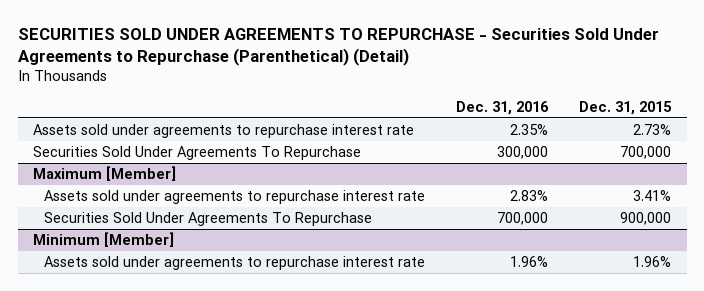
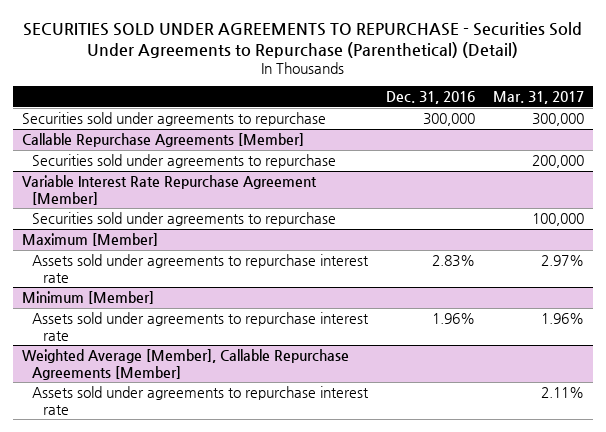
[579,100,673,115] Dec. 31, 2015 -> none
none -> [493,91,585,105] Mar. 31, 2017
[33,124,415,139] Assets sold under agreements to repurchase interest rate -> none
[33,146,362,161] Securities Sold Under Agreements To Repurchase -> [21,111,326,126] Securities sold under agreements to repurchase
none -> [21,132,304,147] Callable Repurchase Agreements [Member]
none -> [32,153,337,168] Securities sold under agreements to repurchase
none -> [21,174,317,205] Variable Interest Rate Repurchase Agreement [Member]
none -> [32,211,337,226] Securities sold under agreements to repurchase
[43,212,372,227] Securities Sold Under Agreements To Repurchase -> none
none -> [21,348,349,380] Weighted Average [Member], Callable Repurchase Agreements [Member]
none -> [32,385,370,415] Assets sold under agreements to repurchase interest rate

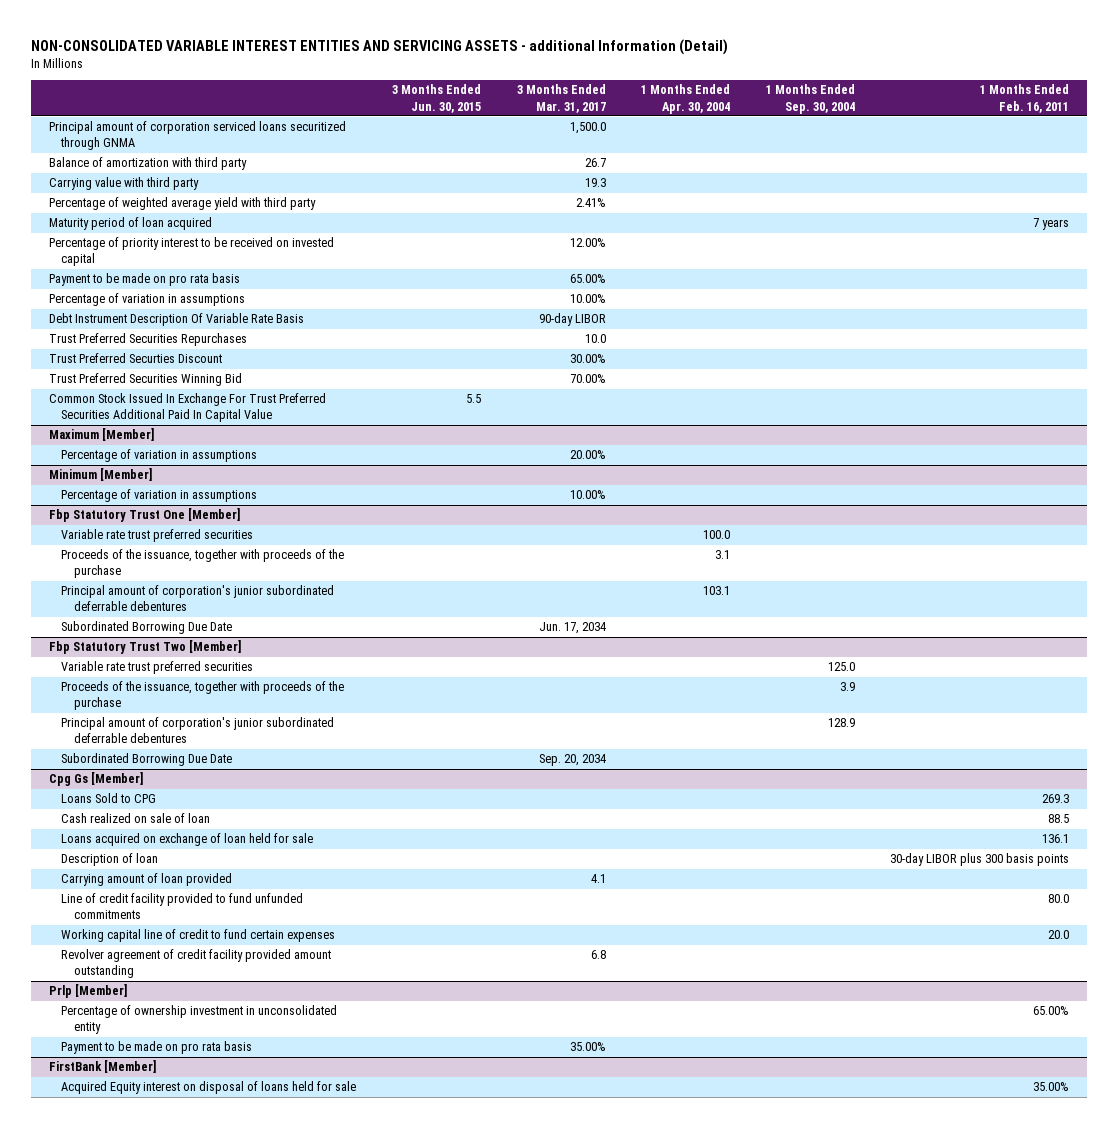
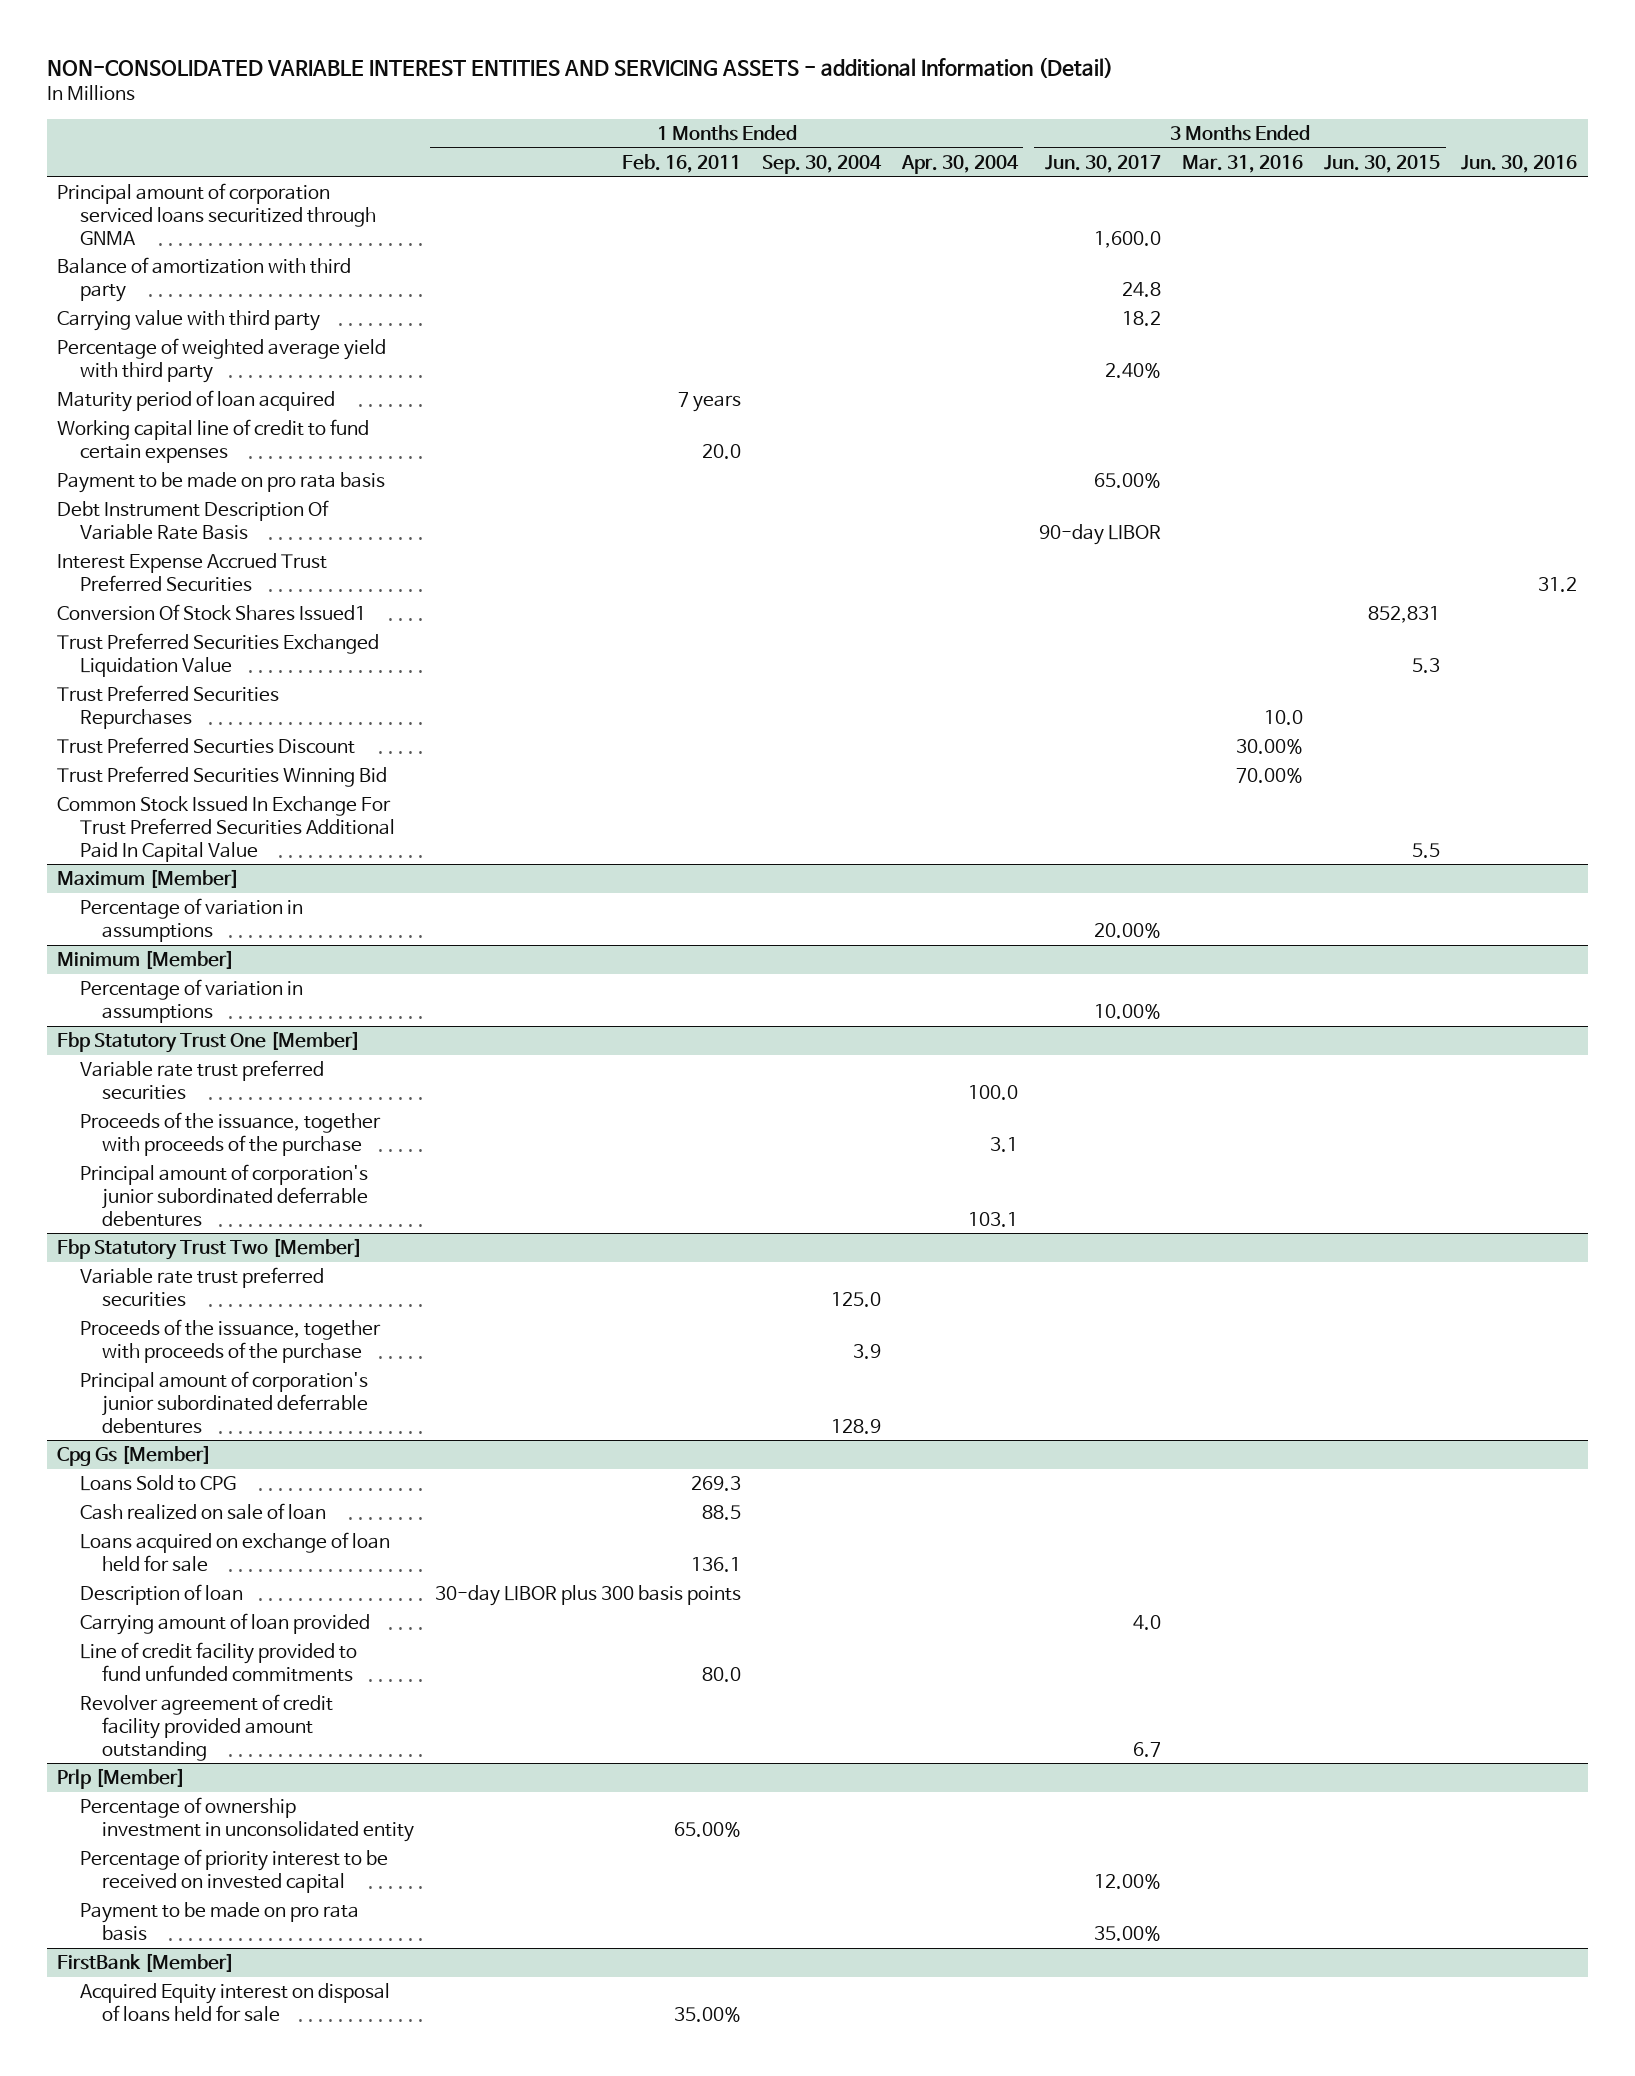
[516,84,606,113] 3 Months Ended Mar. 31, 2017 -> none
none -> [1045,154,1162,173] Jun. 30, 2017
none -> [1182,154,1304,173] Mar. 31, 2016
none -> [1461,154,1578,173] Jun. 30, 2016
[49,237,335,267] Percentage of priority interest to be received on invested capital -> none
none -> [57,419,370,463] Working capital line of credit to fund certain expenses
[49,293,246,307] Percentage of variation in assumptions -> none
none -> [57,553,328,592] Interest Expense Accrued Trust Preferred Securities
none -> [57,604,367,622] Conversion Of Stock Shares Issued1
none -> [57,633,380,677] Trust Preferred Securities Exchanged Liquidation Value
[61,621,233,635] Subordinated Borrowing Due Date -> none
[61,753,233,767] Subordinated Borrowing Due Date -> none
[61,929,336,943] Working capital line of credit to fund certain expenses -> none
none -> [79,1849,388,1893] Percentage of priority interest to be received on invested capital

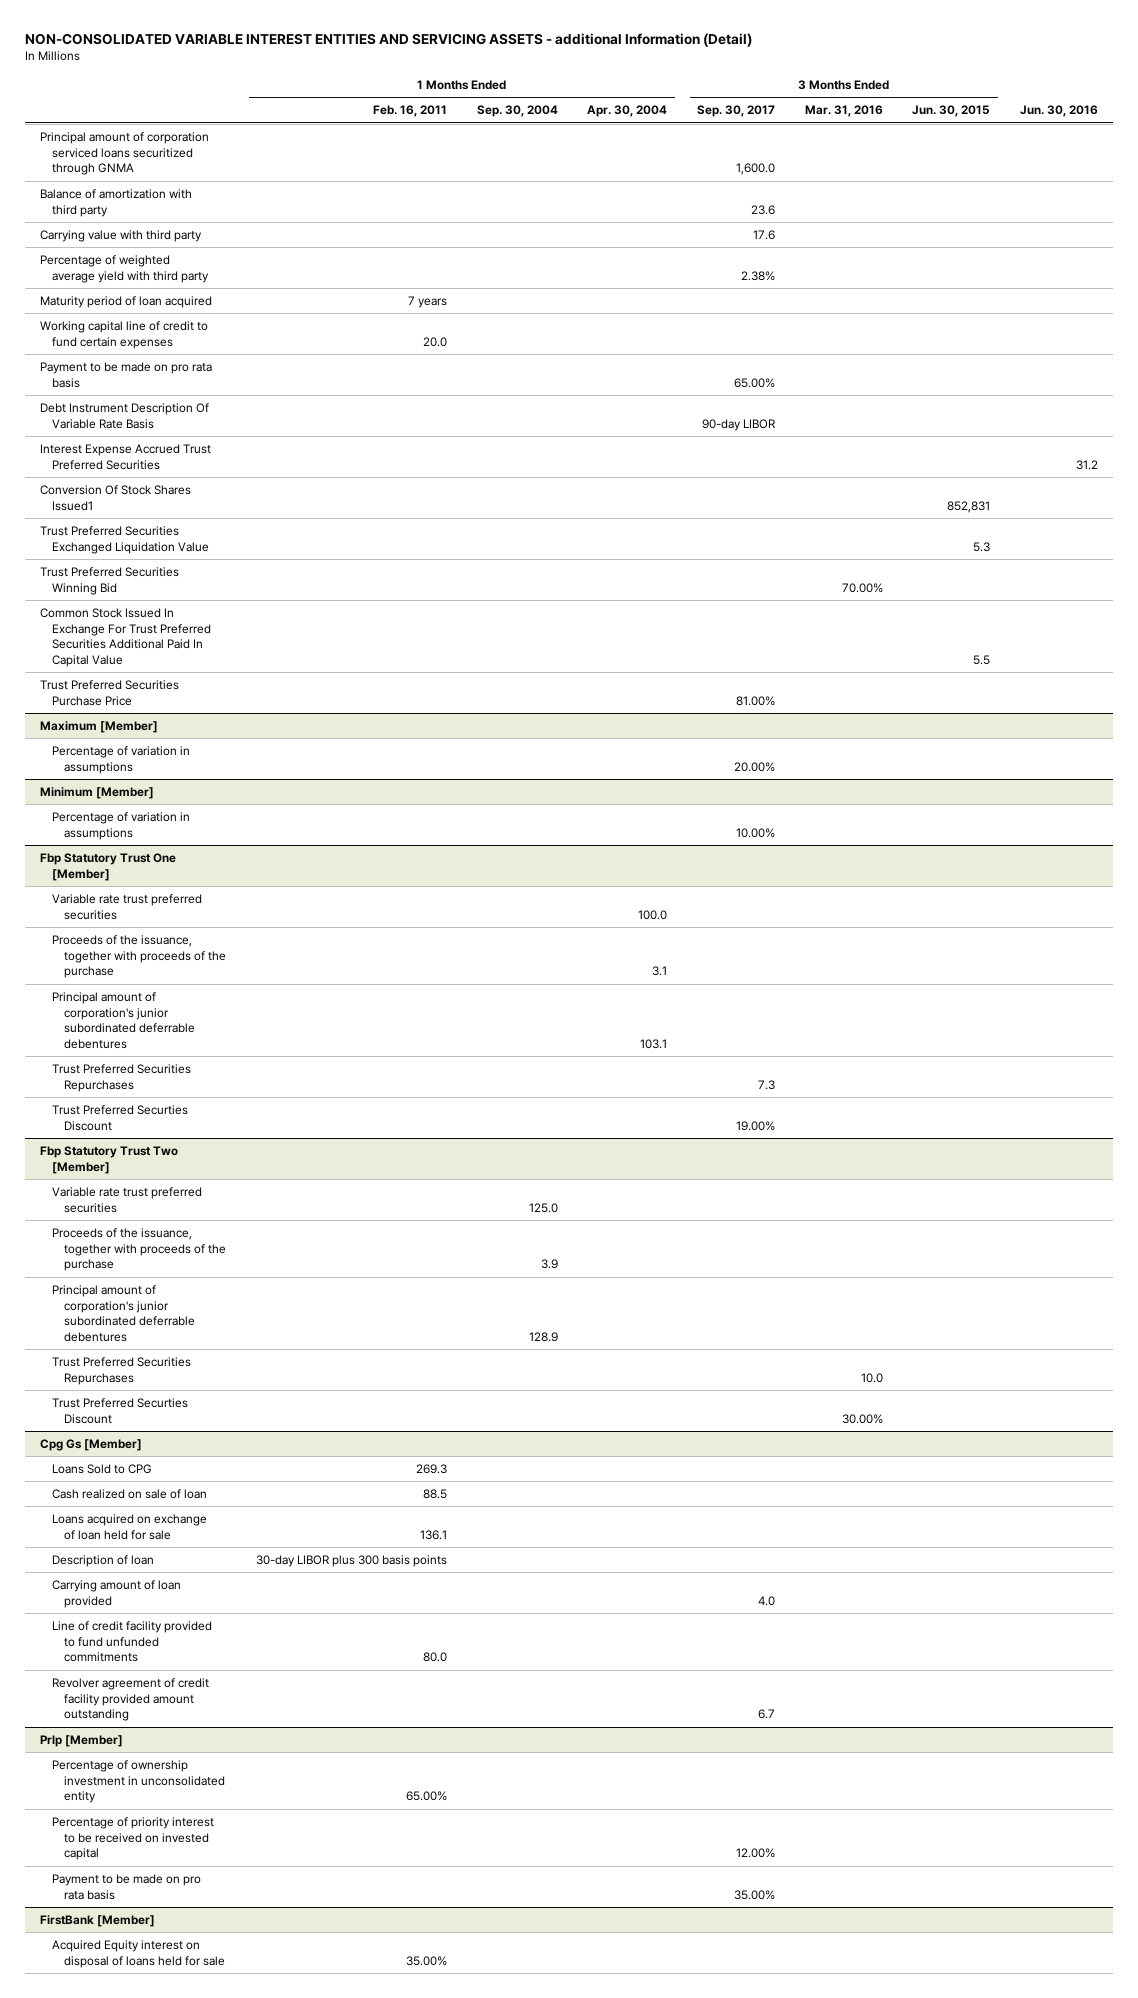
[1045,154,1162,173] Jun. 30, 2017 -> none
none -> [697,105,776,118] Sep. 30, 2017
[57,685,280,729] Trust Preferred Securities Repurchases -> none
[57,737,356,755] Trust Preferred Securties Discount -> none
none -> [39,679,179,706] Trust Preferred Securities Purchase Price
none -> [52,1063,192,1092] Trust Preferred Securities Repurchases
none -> [52,1104,189,1131] Trust Preferred Securties Discount
none -> [52,1356,192,1385] Trust Preferred Securities Repurchases
none -> [52,1397,189,1424] Trust Preferred Securties Discount

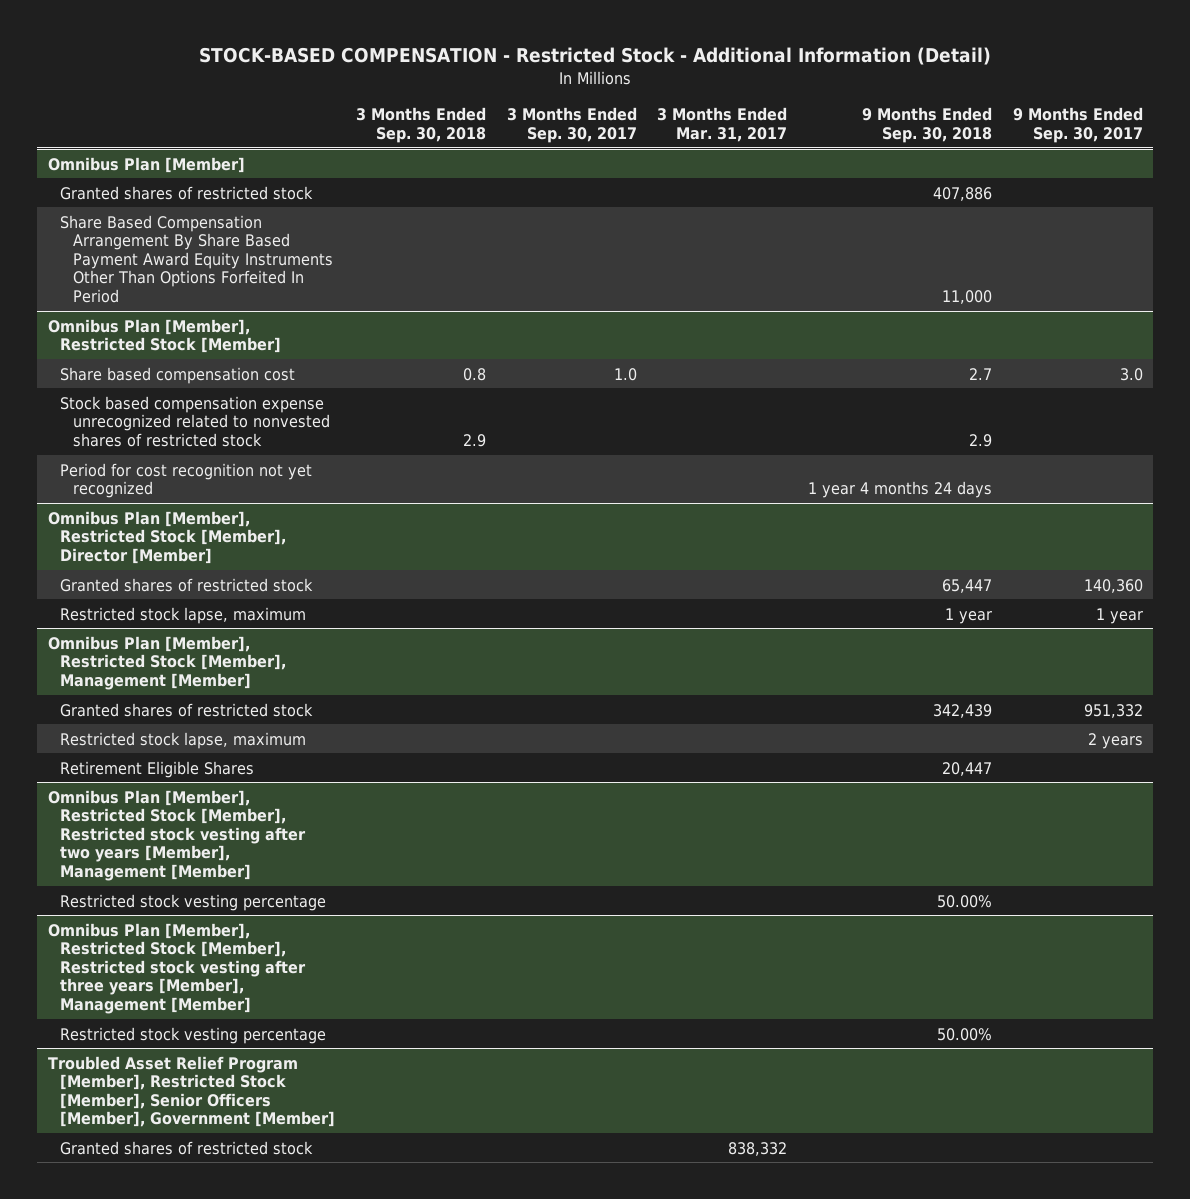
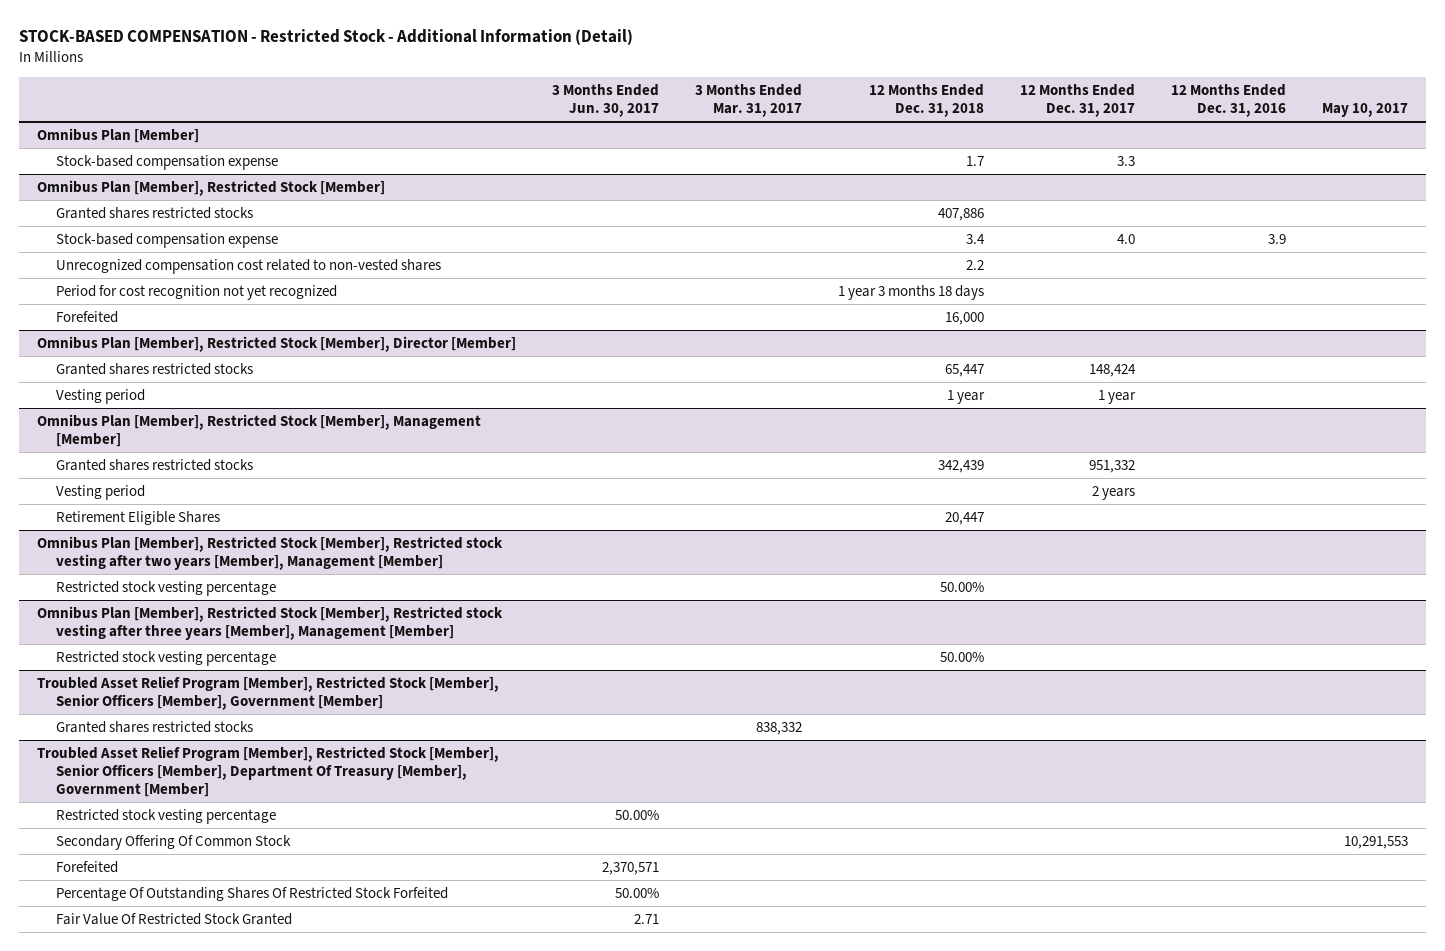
[355,107,486,144] 3 Months Ended Sep. 30, 2018 -> none
[506,107,637,144] 3 Months Ended Sep. 30, 2017 -> none
[862,107,993,144] 9 Months Ended Sep. 30, 2018 -> none
[1012,107,1143,144] 9 Months Ended Sep. 30, 2017 -> none
none -> [551,83,659,117] 3 Months Ended Jun. 30, 2017
none -> [868,83,984,117] 12 Months Ended Dec. 31, 2018
none -> [1019,83,1135,117] 12 Months Ended Dec. 31, 2017
none -> [1170,83,1286,117] 12 Months Ended Dec. 31, 2016
none -> [1321,102,1408,117] May 10, 2017
[60,185,314,200] Granted shares of restricted stock -> none
[60,214,333,304] Share Based Compensation Arrangement By Share Based Payment Award Equity Instruments Other Than Options Forfeited In Period -> none
none -> [56,155,279,171] Stock-based compensation expense
none -> [56,207,254,220] Granted shares restricted stocks
[60,366,296,384] Share based compensation cost -> [56,233,279,249] Stock-based compensation expense
[60,395,330,447] Stock based compensation expense unrecognized related to nonvested shares of restricted stock -> [56,259,442,275] Unrecognized compensation cost related to non-vested shares
none -> [56,311,119,324] Forefeited
[60,577,314,592] Granted shares of restricted stock -> [56,363,254,376] Granted shares restricted stocks
[60,606,307,624] Restricted stock lapse, maximum -> [56,389,146,405] Vesting period
[60,702,314,717] Granted shares of restricted stock -> [56,459,254,472] Granted shares restricted stocks
[60,731,307,749] Restricted stock lapse, maximum -> [56,485,146,501] Vesting period
[60,1140,314,1155] Granted shares of restricted stock -> [56,721,254,734] Granted shares restricted stocks
none -> [36,746,499,797] Troubled Asset Relief Program [Member], Restricted Stock [Member], Senior Officers [Member], Department Of Treasury [Member], Government [Member]
none -> [56,809,277,825] Restricted stock vesting percentage
none -> [56,835,292,851] Secondary Offering Of Common Stock
none -> [56,861,119,874] Forefeited
none -> [56,887,449,902] Percentage Of Outstanding Shares Of Restricted Stock Forfeited
none -> [56,913,293,926] Fair Value Of Restricted Stock Granted

